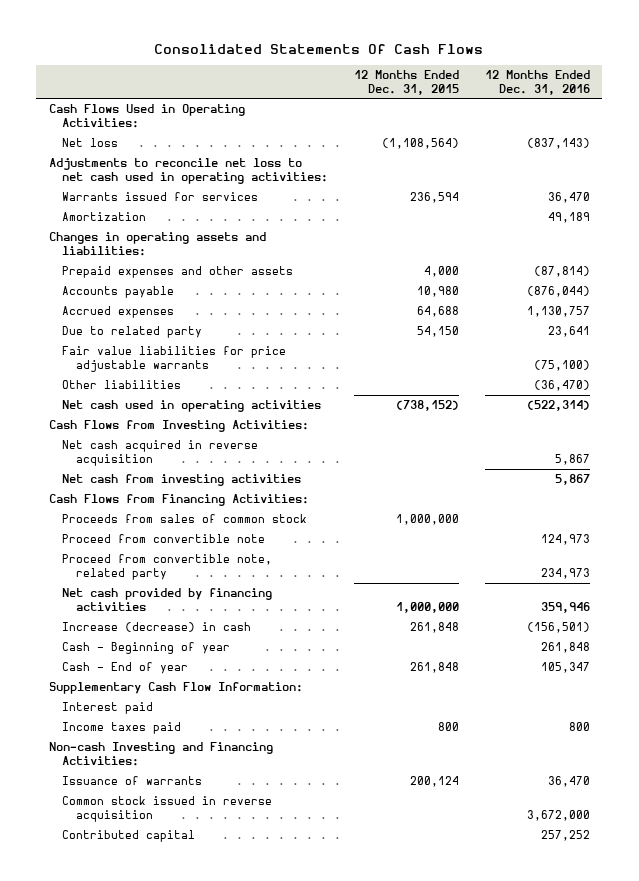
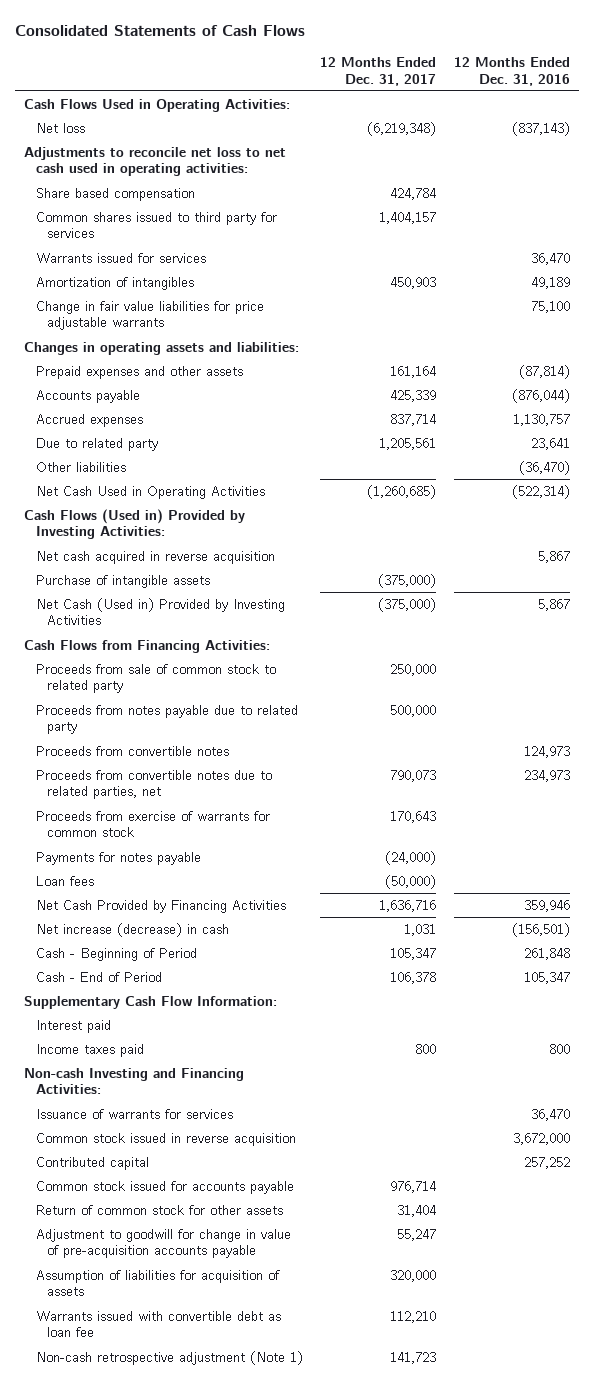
[154,43,484,54] Consolidated Statements Of Cash Flows -> [14,25,305,37] Consolidated Statements of Cash Flows
[354,69,460,95] 12 Months Ended Dec. 31, 2015 -> none
none -> [320,56,437,86] 12 Months Ended Dec. 31, 2017
none -> [35,187,195,201] Share based compensation
none -> [35,211,277,239] Common shares issued to third party for services
[62,212,147,222] Amortization -> [35,276,194,290] Amortization of intangibles
none -> [35,300,264,331] Change in fair value liabilities for price adjustable warrants
[62,346,287,373] Fair value liabilities for price adjustable warrants -> none
[62,400,322,413] Net cash used in operating activities -> [35,485,265,499] Net Cash Used in Operating Activities
[49,420,310,433] Cash Flows from Investing Activities: -> [23,508,245,540] Cash Flows (Used in) Provided by Investing Activities:
none -> [35,574,210,588] Purchase of intangible assets
[62,474,302,487] Net cash from investing activities -> [35,597,285,626] Net Cash (Used in) Provided by Investing Activities
[62,514,308,524] Proceeds from sales of common stock -> [35,663,276,694] Proceeds from sale of common stock to related party
none -> [35,704,298,735] Proceeds from notes payable due to related party
[62,534,266,544] Proceed from convertible note -> [35,745,229,756] Proceeds from convertible notes
[62,554,273,581] Proceed from convertible note, related party -> [35,769,272,800] Proceeds from convertible notes due to related parties, net
none -> [35,810,270,838] Proceeds from exercise of warrants for common stock
none -> [35,851,201,865] Payments for notes payable
none -> [35,875,94,886] Loan fees
[62,588,273,612] Net cash provided by financing activities -> [35,899,286,913] Net Cash Provided by Financing Activities
[62,622,252,633] Increase (decrease) in cash -> [35,922,229,937] Net increase (decrease) in cash
[62,642,231,655] Cash - Beginning of year -> [35,947,197,961] Cash - Beginning of Period
[62,662,189,675] Cash - End of year -> [35,971,162,982] Cash - End of Period
[62,776,203,786] Issuance of warrants -> [35,1108,233,1119] Issuance of warrants for services
none -> [35,1180,294,1194] Common stock issued for accounts payable
none -> [35,1204,283,1215] Return of common stock for other assets
none -> [35,1228,291,1259] Adjustment to goodwill for change in value of pre-acquisition accounts payable
none -> [35,1269,280,1297] Assumption of liabilities for acquisition of assets
none -> [35,1310,281,1338] Warrants issued with convertible debt as loan fee
none -> [35,1350,303,1365] Non-cash retrospective adjustment (Note 1)

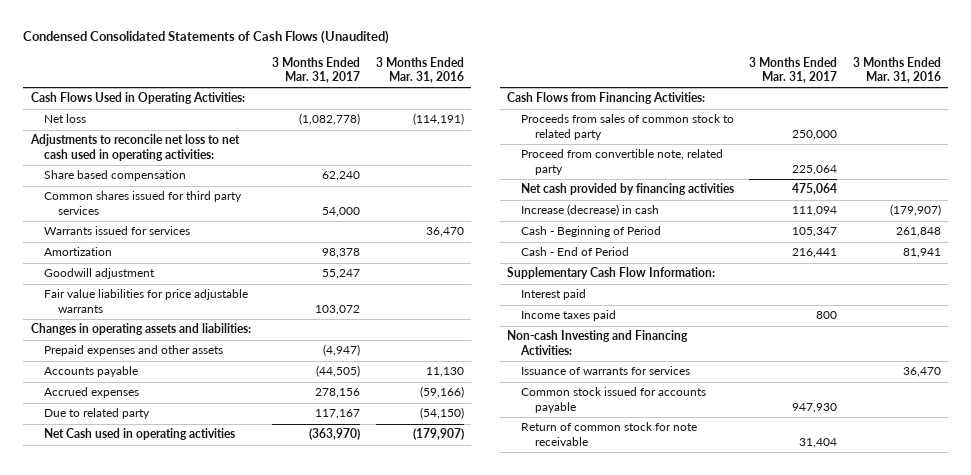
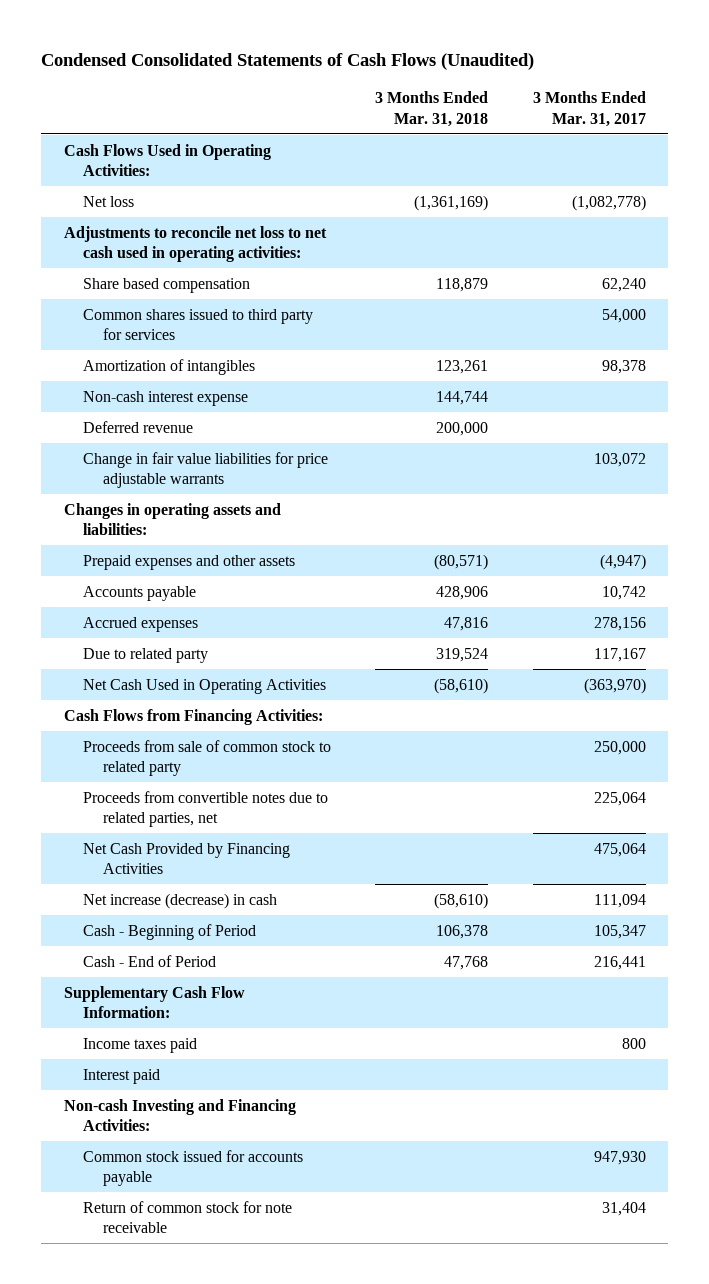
[375,56,464,84] 3 Months Ended Mar. 31, 2016 -> none
none -> [375,90,489,127] 3 Months Ended Mar. 31, 2018
[44,226,191,236] Warrants issued for services -> none
[44,268,156,280] Goodwill adjustment -> none
[44,191,243,215] Common shares issued for third party services -> [83,308,314,341] Common shares issued to third party for services
[44,247,113,257] Amortization -> [83,358,256,375] Amortization of intangibles
none -> [83,390,249,406] Non-cash interest expense
none -> [83,420,194,433] Deferred revenue
[44,289,249,313] Fair value liabilities for price adjustable warrants -> [83,451,329,489] Change in fair value liabilities for price adjustable warrants
[316,365,361,378] (44,505) -> [601,585,646,600] 10,742
[44,428,236,441] Net Cash used in operating activities -> [83,678,327,694] Net Cash Used in Operating Activities
[521,114,735,140] Proceeds from sales of common stock to related party -> [83,739,332,777] Proceeds from sale of common stock to related party
[521,149,724,175] Proceed from convertible note, related party -> [83,790,329,828] Proceeds from convertible notes due to related parties, net
[521,183,735,196] Net cash provided by financing activities -> [83,842,291,875] Net Cash Provided by Financing Activities
[521,204,660,217] Increase (decrease) in cash -> [83,892,278,909] Net increase (decrease) in cash
[521,289,587,301] Interest paid -> [83,1068,161,1084] Interest paid
[521,366,691,376] Issuance of warrants for services -> none

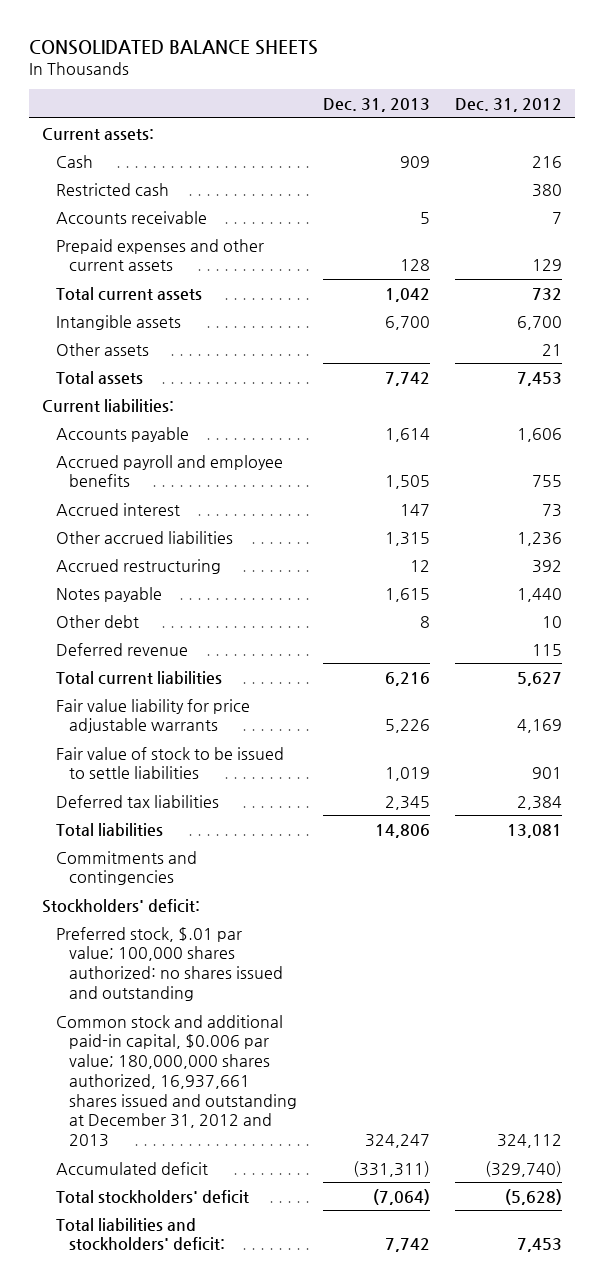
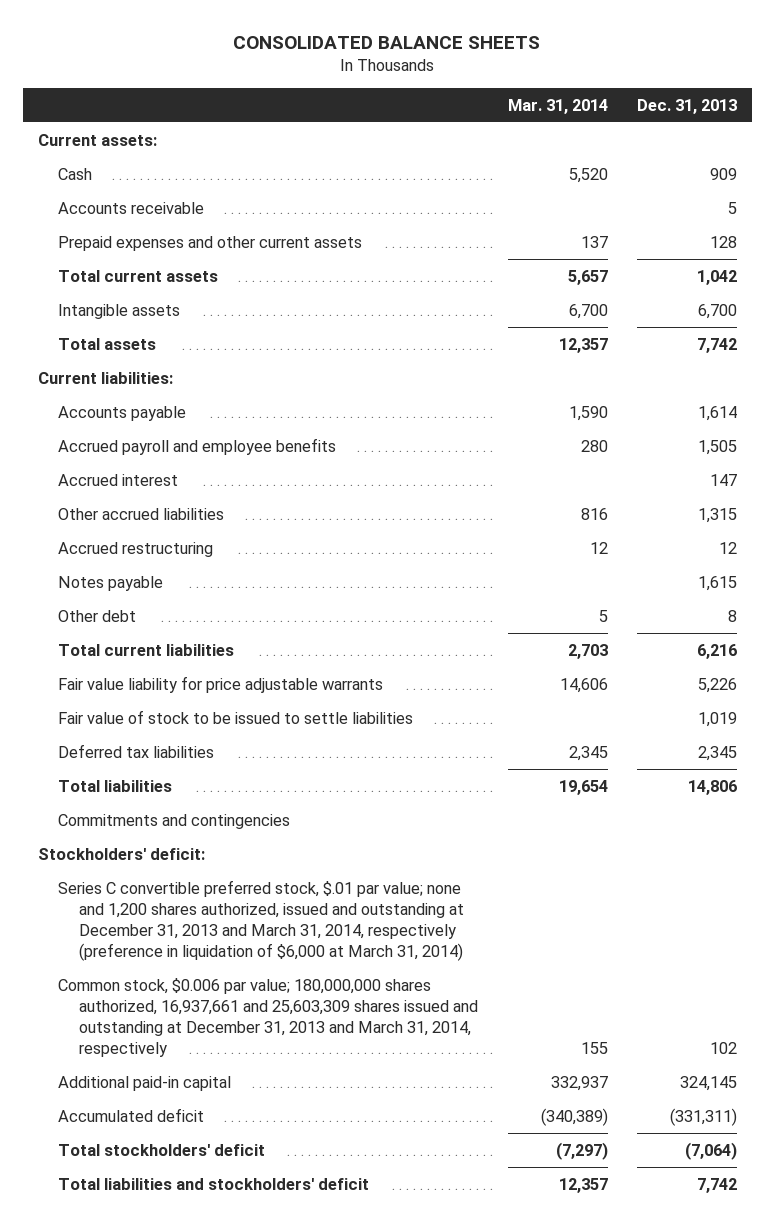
[455,97,563,112] Dec. 31, 2012 -> none
none -> [507,98,608,114] Mar. 31, 2014
[55,182,169,196] Restricted cash -> none
[55,342,149,356] Other assets -> none
[55,642,188,656] Deferred revenue -> none
[55,926,283,1001] Preferred stock, $.01 par value; 100,000 shares authorized: no shares issued and outstanding -> [58,879,465,962] Series C convertible preferred stock, $.01 par value; none and 1,200 shares authorized, issued and outstanding at December 31, 2013 and March 31, 2014, respectively (preference in liquidation of $6,000 at March 31, 2014)
[55,1014,297,1147] Common stock and additional paid-in capital, $0.006 par value; 180,000,000 shares authorized, 16,937,661 shares issued and outstanding at December 31, 2012 and 2013 -> [58,977,479,1058] Common stock, $0.006 par value; 180,000,000 shares authorized, 16,937,661 and 25,603,309 shares issued and outstanding at December 31, 2013 and March 31, 2014, respectively
[364,1133,430,1148] 324,247 -> [710,1042,738,1055] 102
none -> [58,1075,232,1091] Additional paid-in capital
[55,1217,225,1252] Total liabilities and stockholders' deficit: -> [58,1177,370,1190] Total liabilities and stockholders' deficit

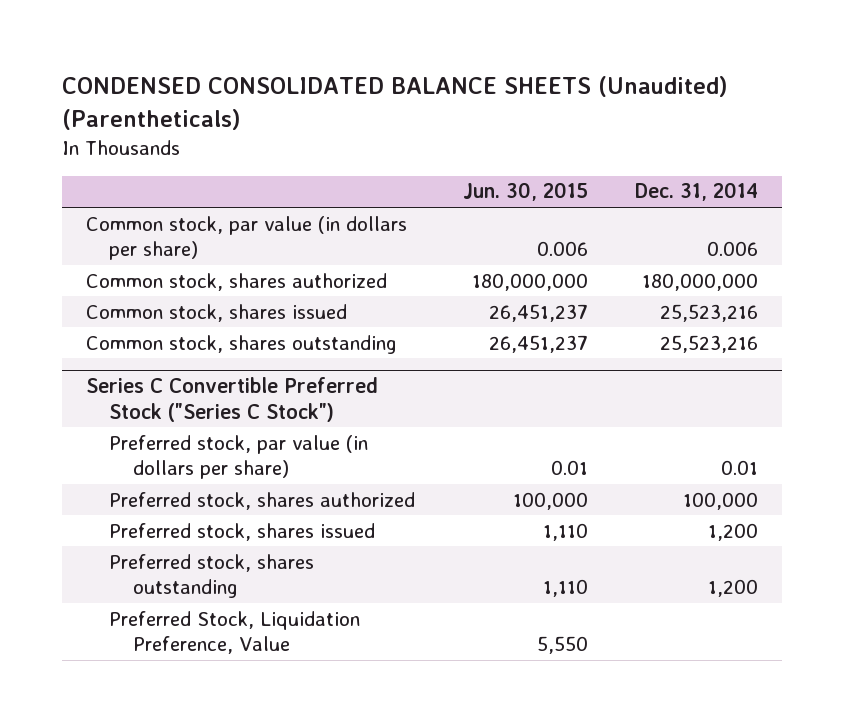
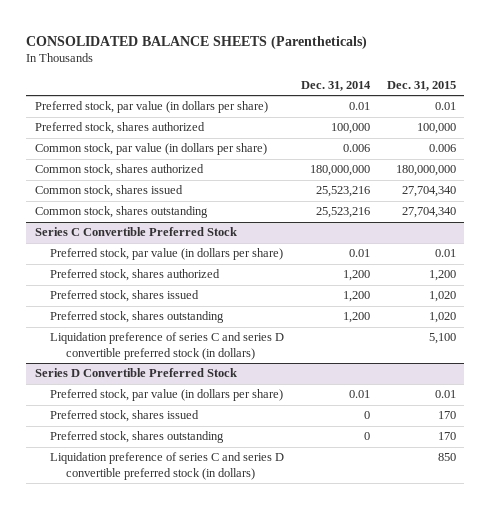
[62,76,729,130] CONDENSED CONSOLIDATED BALANCE SHEETS (Unaudited) (Parentheticals) -> [26,35,368,49] CONSOLIDATED BALANCE SHEETS (Parentheticals)
[462,182,588,202] Jun. 30, 2015 -> none
none -> [386,81,456,92] Dec. 31, 2015
none -> [34,101,268,114] Preferred stock, par value (in dollars per share)
none -> [34,122,205,135] Preferred stock, shares authorized
[85,377,378,422] Series C Convertible Preferred Stock ("Series C Stock") -> [34,227,237,237] Series C Convertible Preferred Stock
[683,491,759,510] 100,000 -> [343,270,371,282] 1,200
[109,610,361,655] Preferred Stock, Liquidation Preference, Value -> [50,332,285,361] Liquidation preference of series C and series D convertible preferred stock (in dollars)
none -> [34,368,237,378] Series D Convertible Preferred Stock
none -> [50,389,284,402] Preferred stock, par value (in dollars per share)
none -> [50,410,200,423] Preferred stock, shares issued
none -> [50,431,225,444] Preferred stock, shares outstanding
none -> [50,452,285,481] Liquidation preference of series C and series D convertible preferred stock (in dollars)

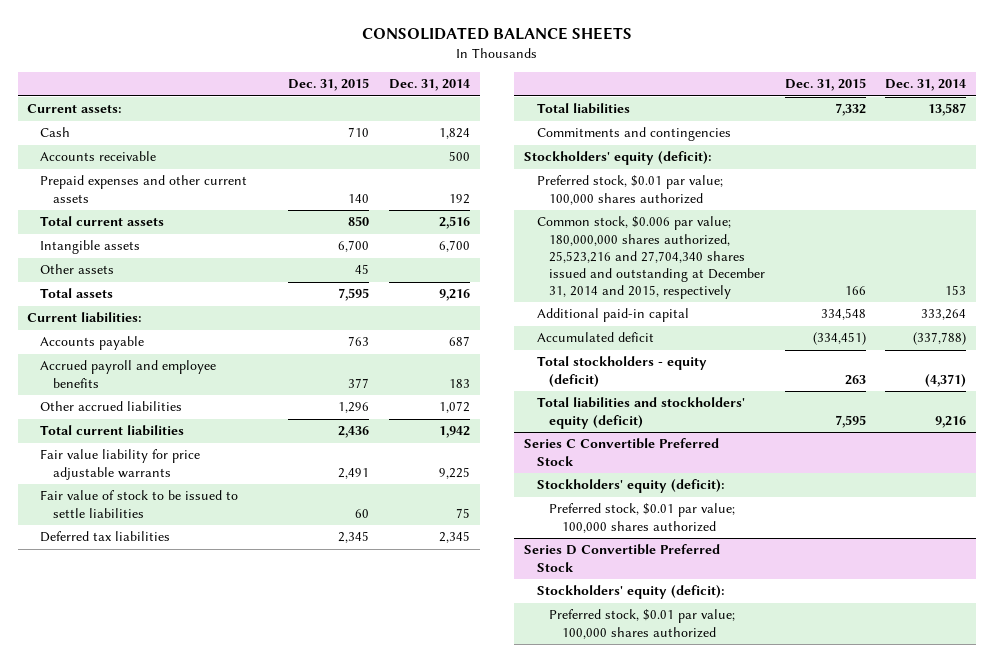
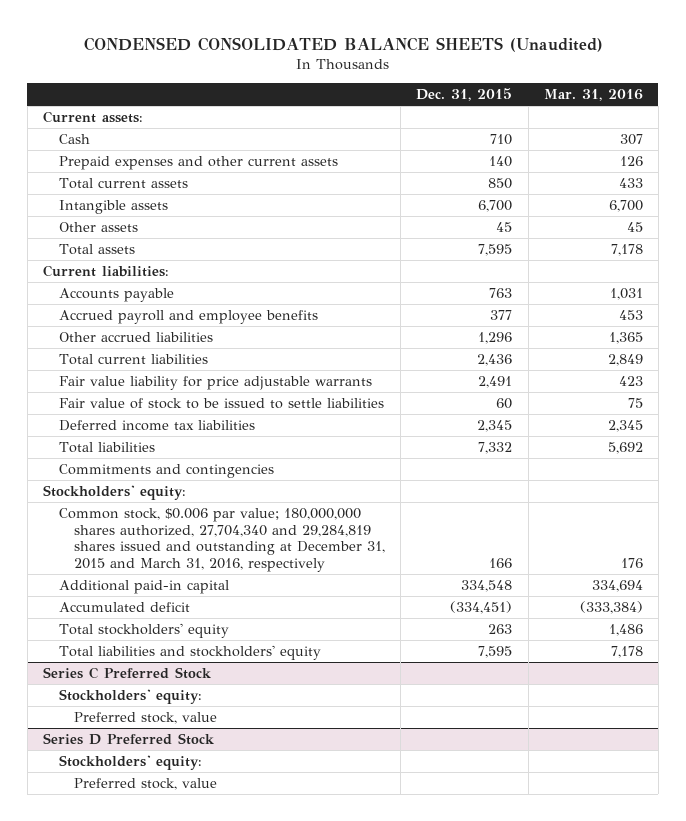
[361,27,632,41] CONSOLIDATED BALANCE SHEETS -> [83,36,603,52] CONDENSED CONSOLIDATED BALANCE SHEETS (Unaudited)
[388,79,470,92] Dec. 31, 2014 -> none
none -> [543,89,643,102] Mar. 31, 2016
[40,151,157,162] Accounts receivable -> none
[40,531,171,543] Deferred tax liabilities -> [58,419,255,431] Deferred income tax liabilities
[536,175,723,205] Preferred stock, $0.01 par value; 100,000 shares authorized -> none
[524,151,713,166] Stockholders' equity (deficit): -> [43,484,187,500] Stockholders' equity:
[536,216,766,300] Common stock, $0.006 par value; 180,000,000 shares authorized, 25,523,216 and 27,704,340 shares issued and outstanding at December 31, 2014 and 2015, respectively -> [58,507,385,573] Common stock, $0.006 par value; 180,000,000 shares authorized, 27,704,340 and 29,284,819 shares issued and outstanding at December 31, 2015 and March 31, 2016, respectively
[536,356,707,387] Total stockholders - equity (deficit) -> [58,622,229,638] Total stockholders' equity
[536,397,745,429] Total liabilities and stockholders' equity (deficit) -> [58,644,321,660] Total liabilities and stockholders' equity
[524,438,720,466] Series C Convertible Preferred Stock -> [43,666,213,679] Series C Preferred Stock
[536,479,725,494] Stockholders' equity (deficit): -> [58,688,202,704] Stockholders' equity:
[549,503,736,533] Preferred stock, $0.01 par value; 100,000 shares authorized -> [73,711,217,724] Preferred stock, value
[524,544,721,572] Series D Convertible Preferred Stock -> [43,732,216,745] Series D Preferred Stock
[536,585,725,600] Stockholders' equity (deficit): -> [58,754,202,770] Stockholders' equity:
[549,609,736,639] Preferred stock, $0.01 par value; 100,000 shares authorized -> [73,777,217,790] Preferred stock, value

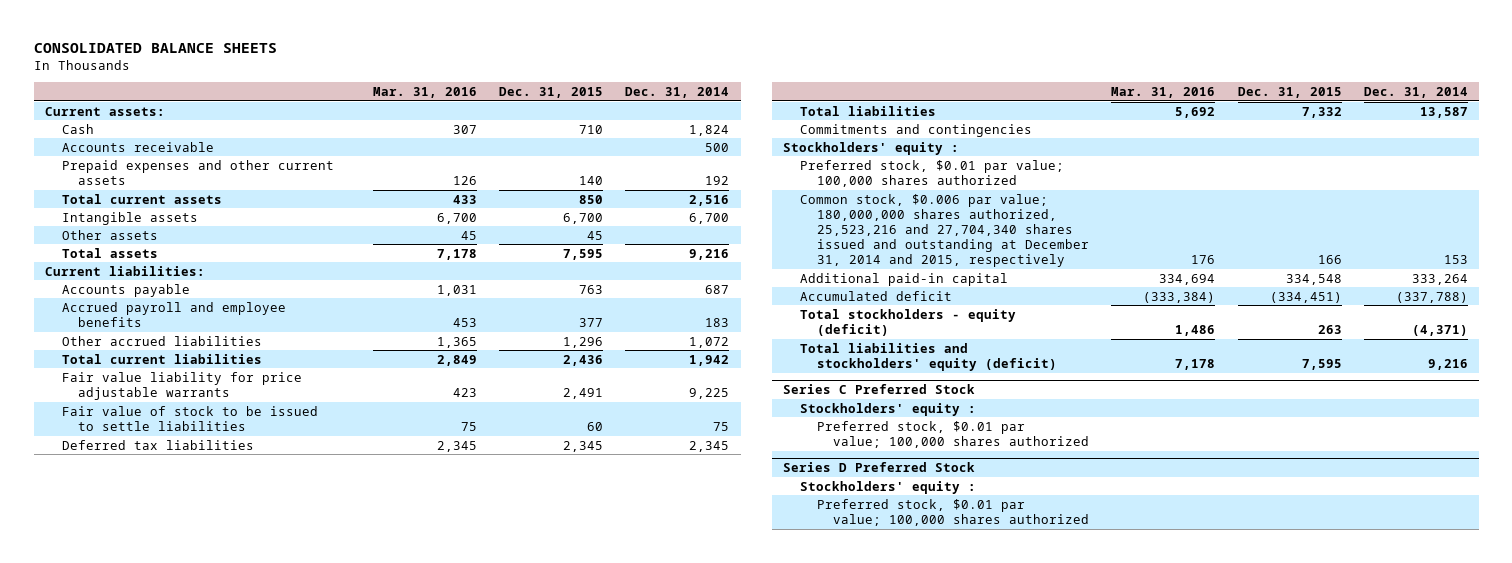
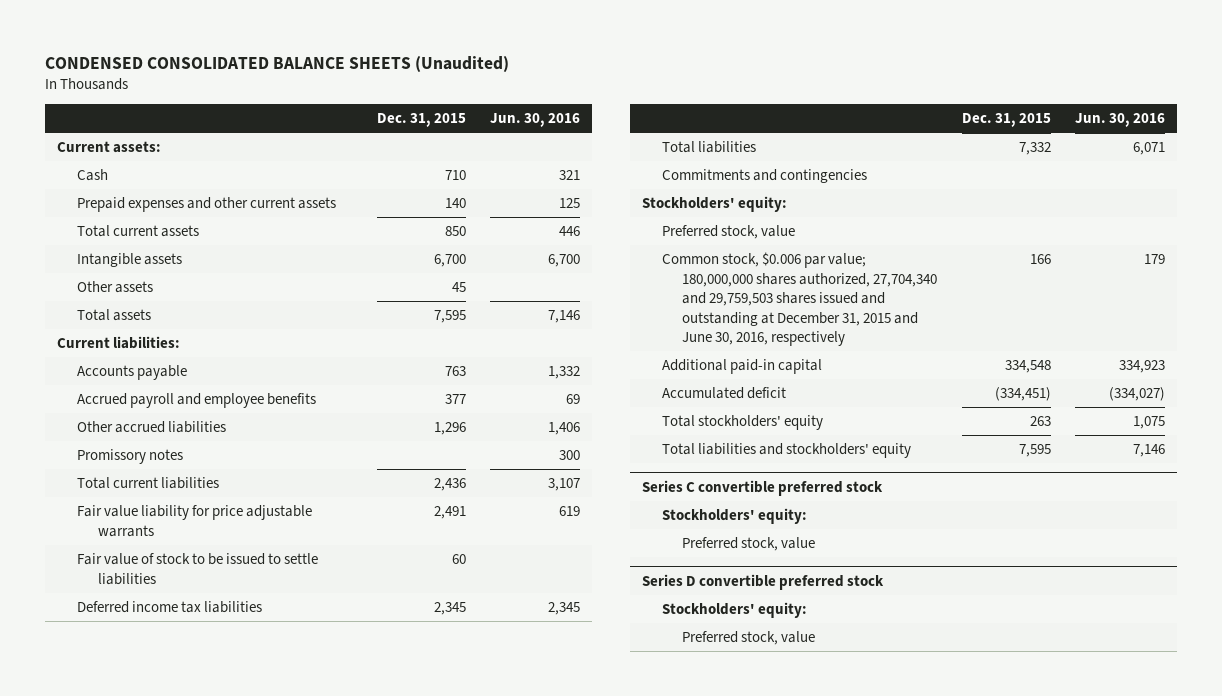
[33,43,277,54] CONSOLIDATED BALANCE SHEETS -> [45,55,510,72] CONDENSED CONSOLIDATED BALANCE SHEETS (Unaudited)
[373,87,478,99] Mar. 31, 2016 -> none
[625,87,730,99] Dec. 31, 2014 -> none
none -> [490,113,581,128] Jun. 30, 2016
[61,141,214,152] Accounts receivable -> none
none -> [77,449,184,465] Promissory notes
[61,439,254,450] Deferred tax liabilities -> [77,601,263,614] Deferred income tax liabilities
[782,141,959,155] Stockholders' equity : -> [641,196,787,213] Stockholders' equity:
[799,159,1064,187] Preferred stock, $0.01 par value; 100,000 shares authorized -> [662,225,796,240] Preferred stock, value
[799,193,1089,268] Common stock, $0.006 par value; 180,000,000 shares authorized, 25,523,216 and 27,704,340 shares issued and outstanding at December 31, 2014 and 2015, respectively -> [662,252,938,347] Common stock, $0.006 par value; 180,000,000 shares authorized, 27,704,340 and 29,759,503 shares issued and outstanding at December 31, 2015 and June 30, 2016, respectively
[799,308,1016,336] Total stockholders - equity (deficit) -> [662,415,824,431] Total stockholders' equity
[799,342,1057,371] Total liabilities and stockholders' equity (deficit) -> [662,443,912,459] Total liabilities and stockholders' equity
[782,384,975,395] Series C Preferred Stock -> [641,479,883,496] Series C convertible preferred stock
[799,402,976,416] Stockholders' equity : -> [662,508,808,525] Stockholders' equity:
[816,420,1090,448] Preferred stock, $0.01 par value; 100,000 shares authorized -> [682,537,816,552] Preferred stock, value
[782,462,975,473] Series D Preferred Stock -> [641,573,884,590] Series D convertible preferred stock
[799,480,976,494] Stockholders' equity : -> [662,602,808,619] Stockholders' equity:
[816,498,1090,526] Preferred stock, $0.01 par value; 100,000 shares authorized -> [682,631,816,646] Preferred stock, value

